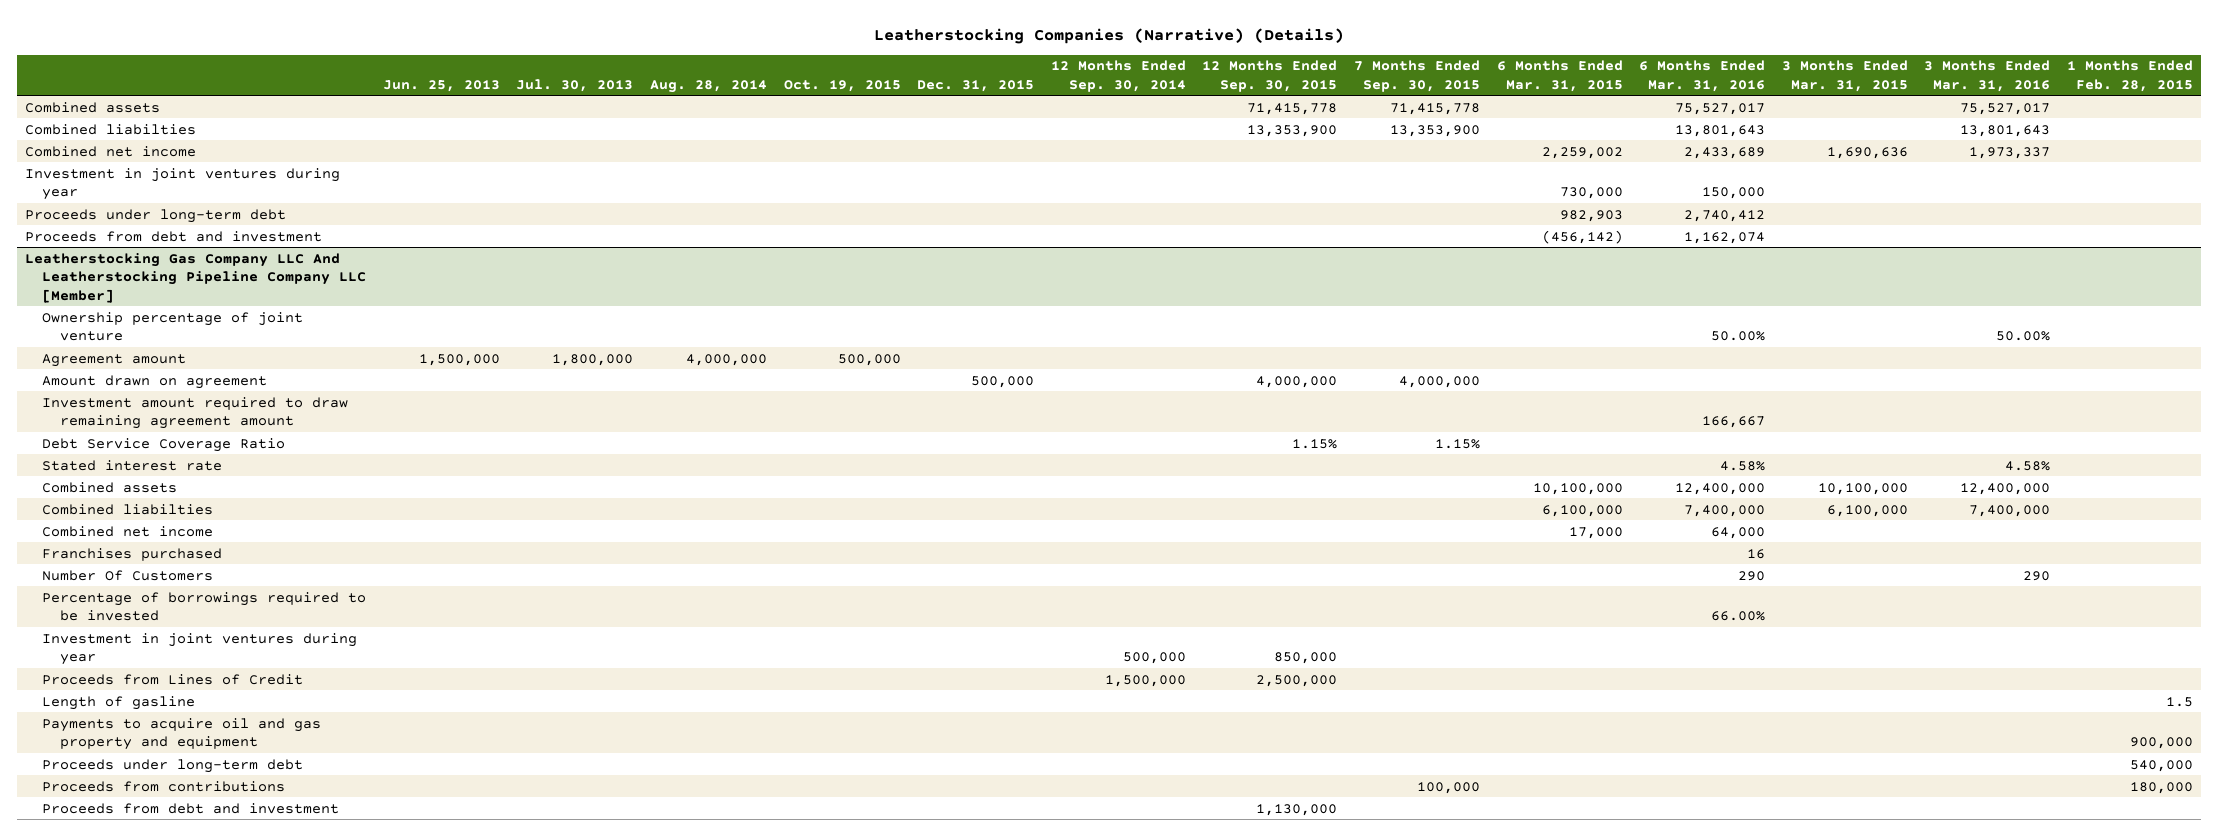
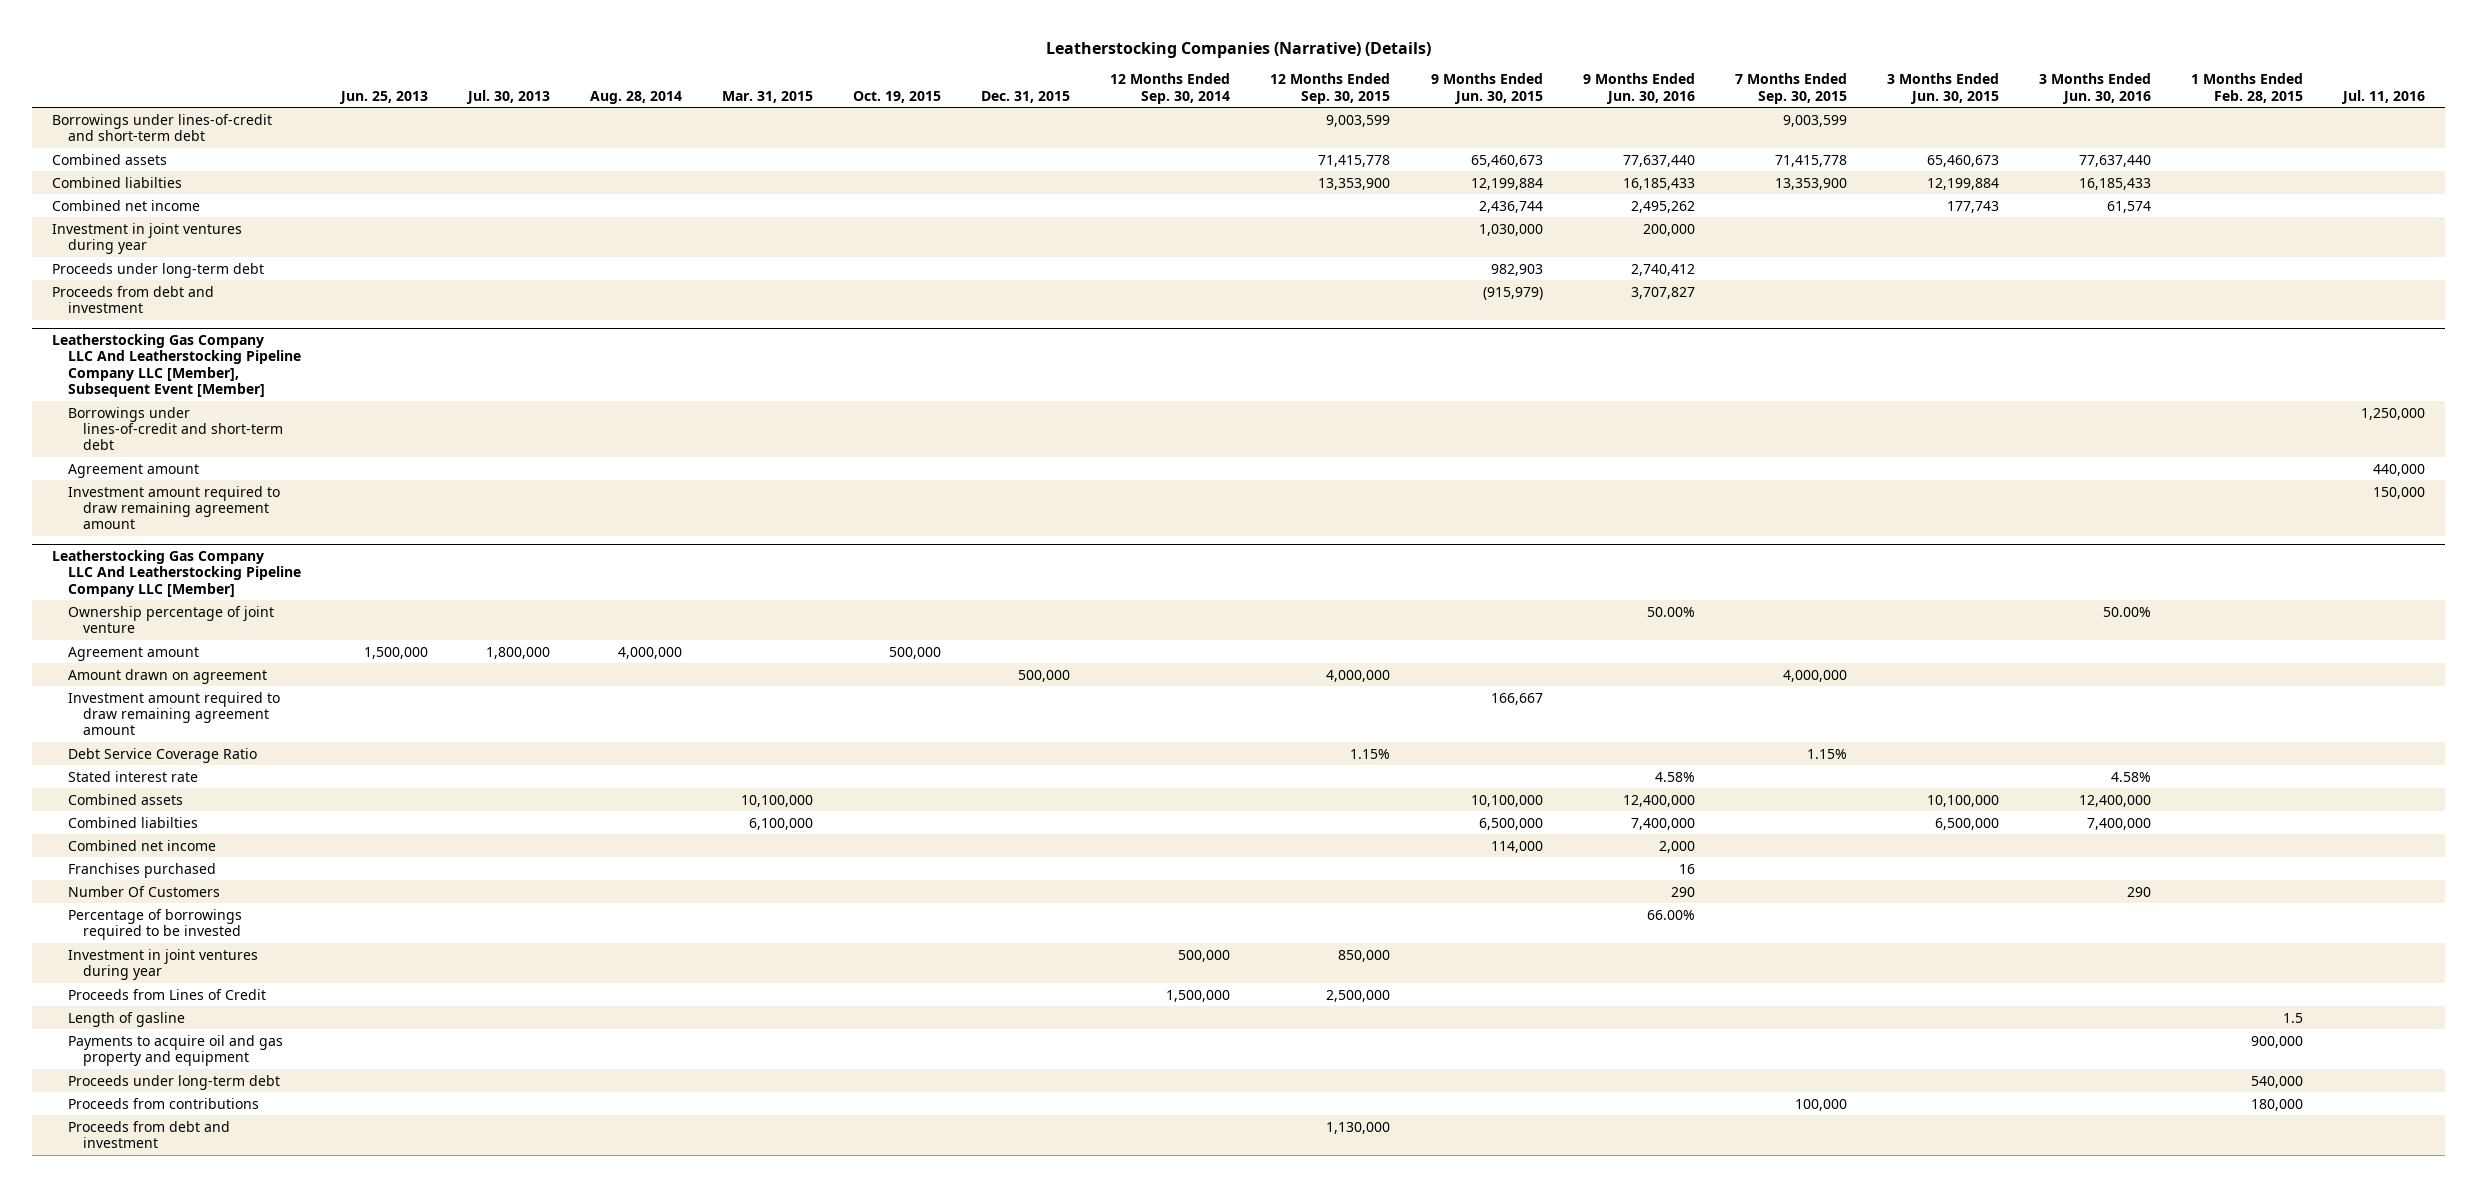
[1496,60,1623,92] 6 Months Ended Mar. 31, 2015 -> none
[1639,60,1766,92] 6 Months Ended Mar. 31, 2016 -> none
[1781,60,1908,92] 3 Months Ended Mar. 31, 2015 -> none
[1924,60,2051,92] 3 Months Ended Mar. 31, 2016 -> none
none -> [722,90,814,103] Mar. 31, 2015
none -> [1430,73,1543,104] 9 Months Ended Jun. 30, 2015
none -> [1582,73,1695,104] 9 Months Ended Jun. 30, 2016
none -> [1886,73,1999,104] 3 Months Ended Jun. 30, 2015
none -> [2038,73,2151,104] 3 Months Ended Jun. 30, 2016
none -> [2341,89,2426,104] Jul. 11, 2016
none -> [52,113,273,142] Borrowings under lines-of-credit and short-term debt
none -> [52,333,301,398] Leatherstocking Gas Company LLC And Leatherstocking Pipeline Company LLC [Member], Subsequent Event [Member]
none -> [67,406,284,451] Borrowings under lines-of-credit and short-term debt
none -> [67,463,199,478] Agreement amount
none -> [67,485,280,530] Investment amount required to draw remaining agreement amount

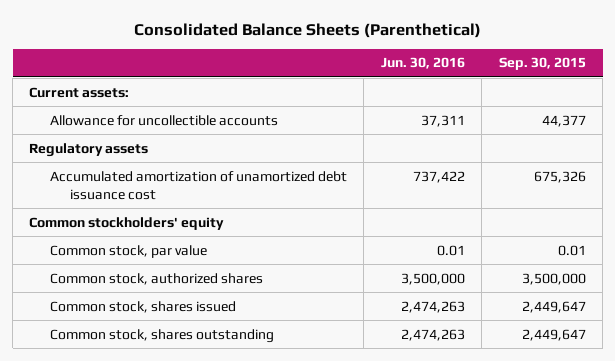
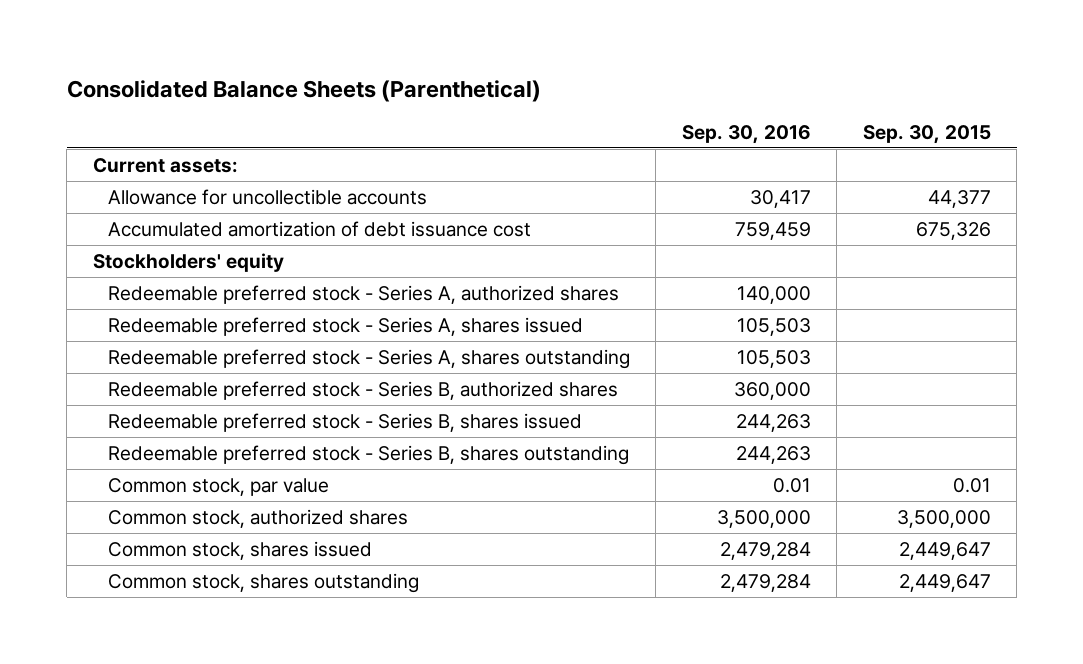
[380,57,465,70] Jun. 30, 2016 -> none
none -> [681,125,811,145] Sep. 30, 2016
[29,142,149,157] Regulatory assets -> none
[49,170,347,201] Accumulated amortization of unamortized debt issuance cost -> [107,220,531,237] Accumulated amortization of debt issuance cost
[29,216,225,230] Common stockholders' equity -> [92,252,284,272] Stockholders' equity
none -> [107,284,619,304] Redeemable preferred stock - Series A, authorized shares
none -> [107,316,583,336] Redeemable preferred stock - Series A, shares issued
none -> [107,348,630,369] Redeemable preferred stock - Series A, shares outstanding
none -> [107,380,618,400] Redeemable preferred stock - Series B, authorized shares
none -> [107,412,582,432] Redeemable preferred stock - Series B, shares issued
none -> [107,444,629,465] Redeemable preferred stock - Series B, shares outstanding

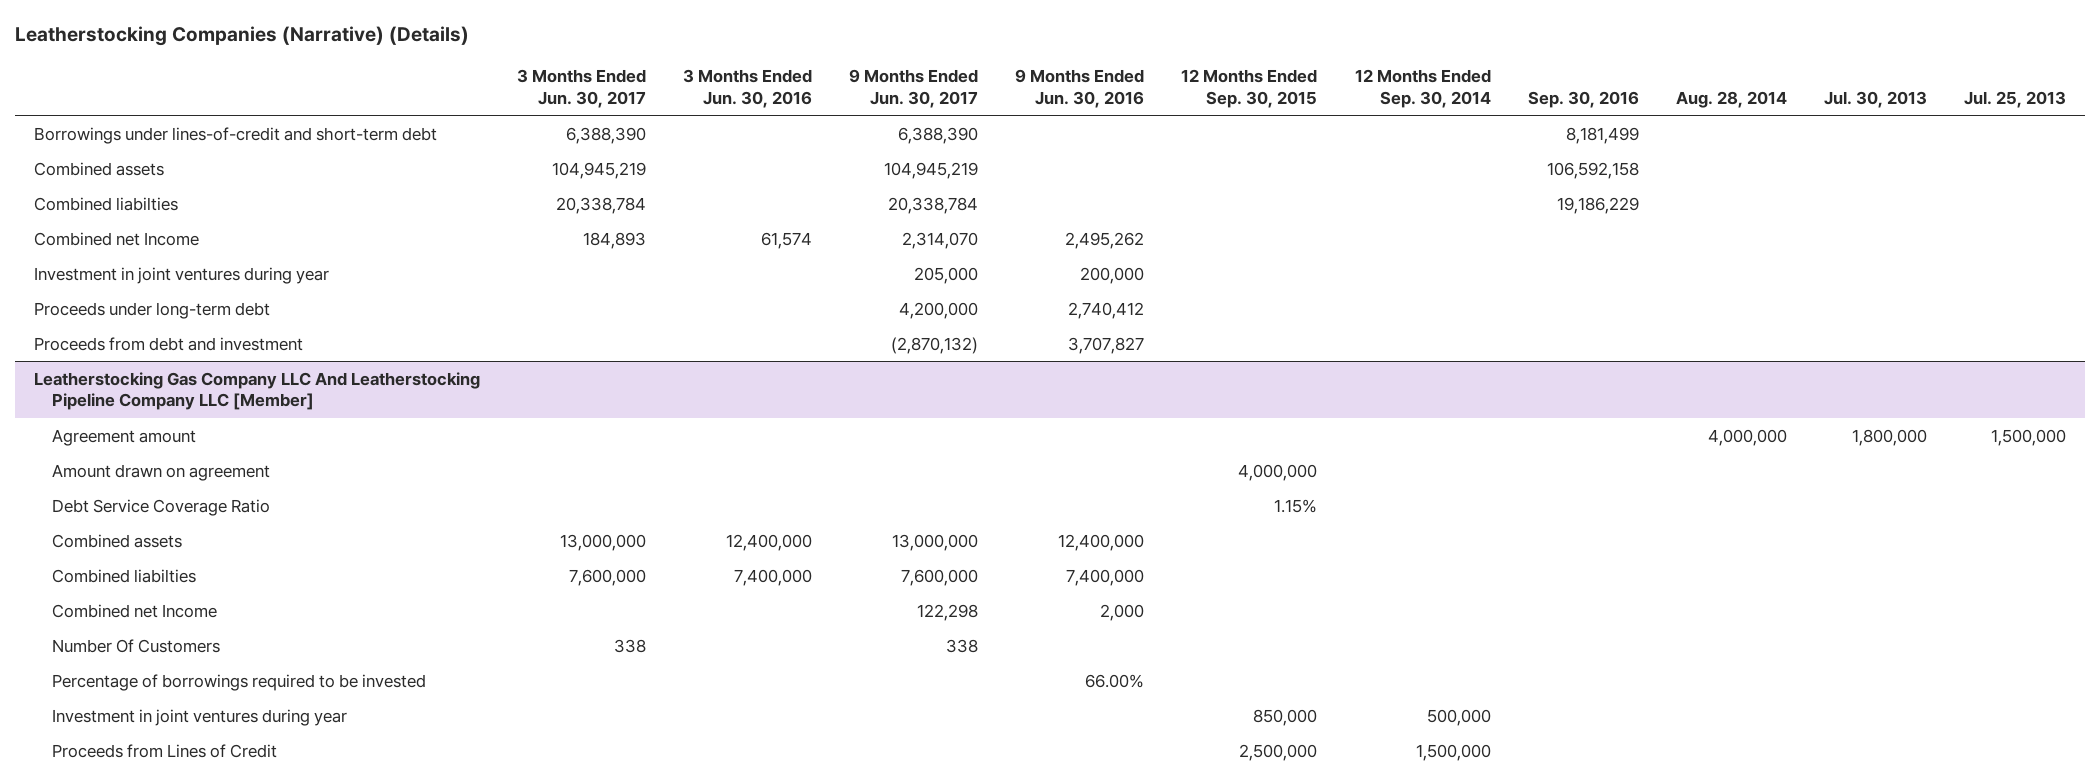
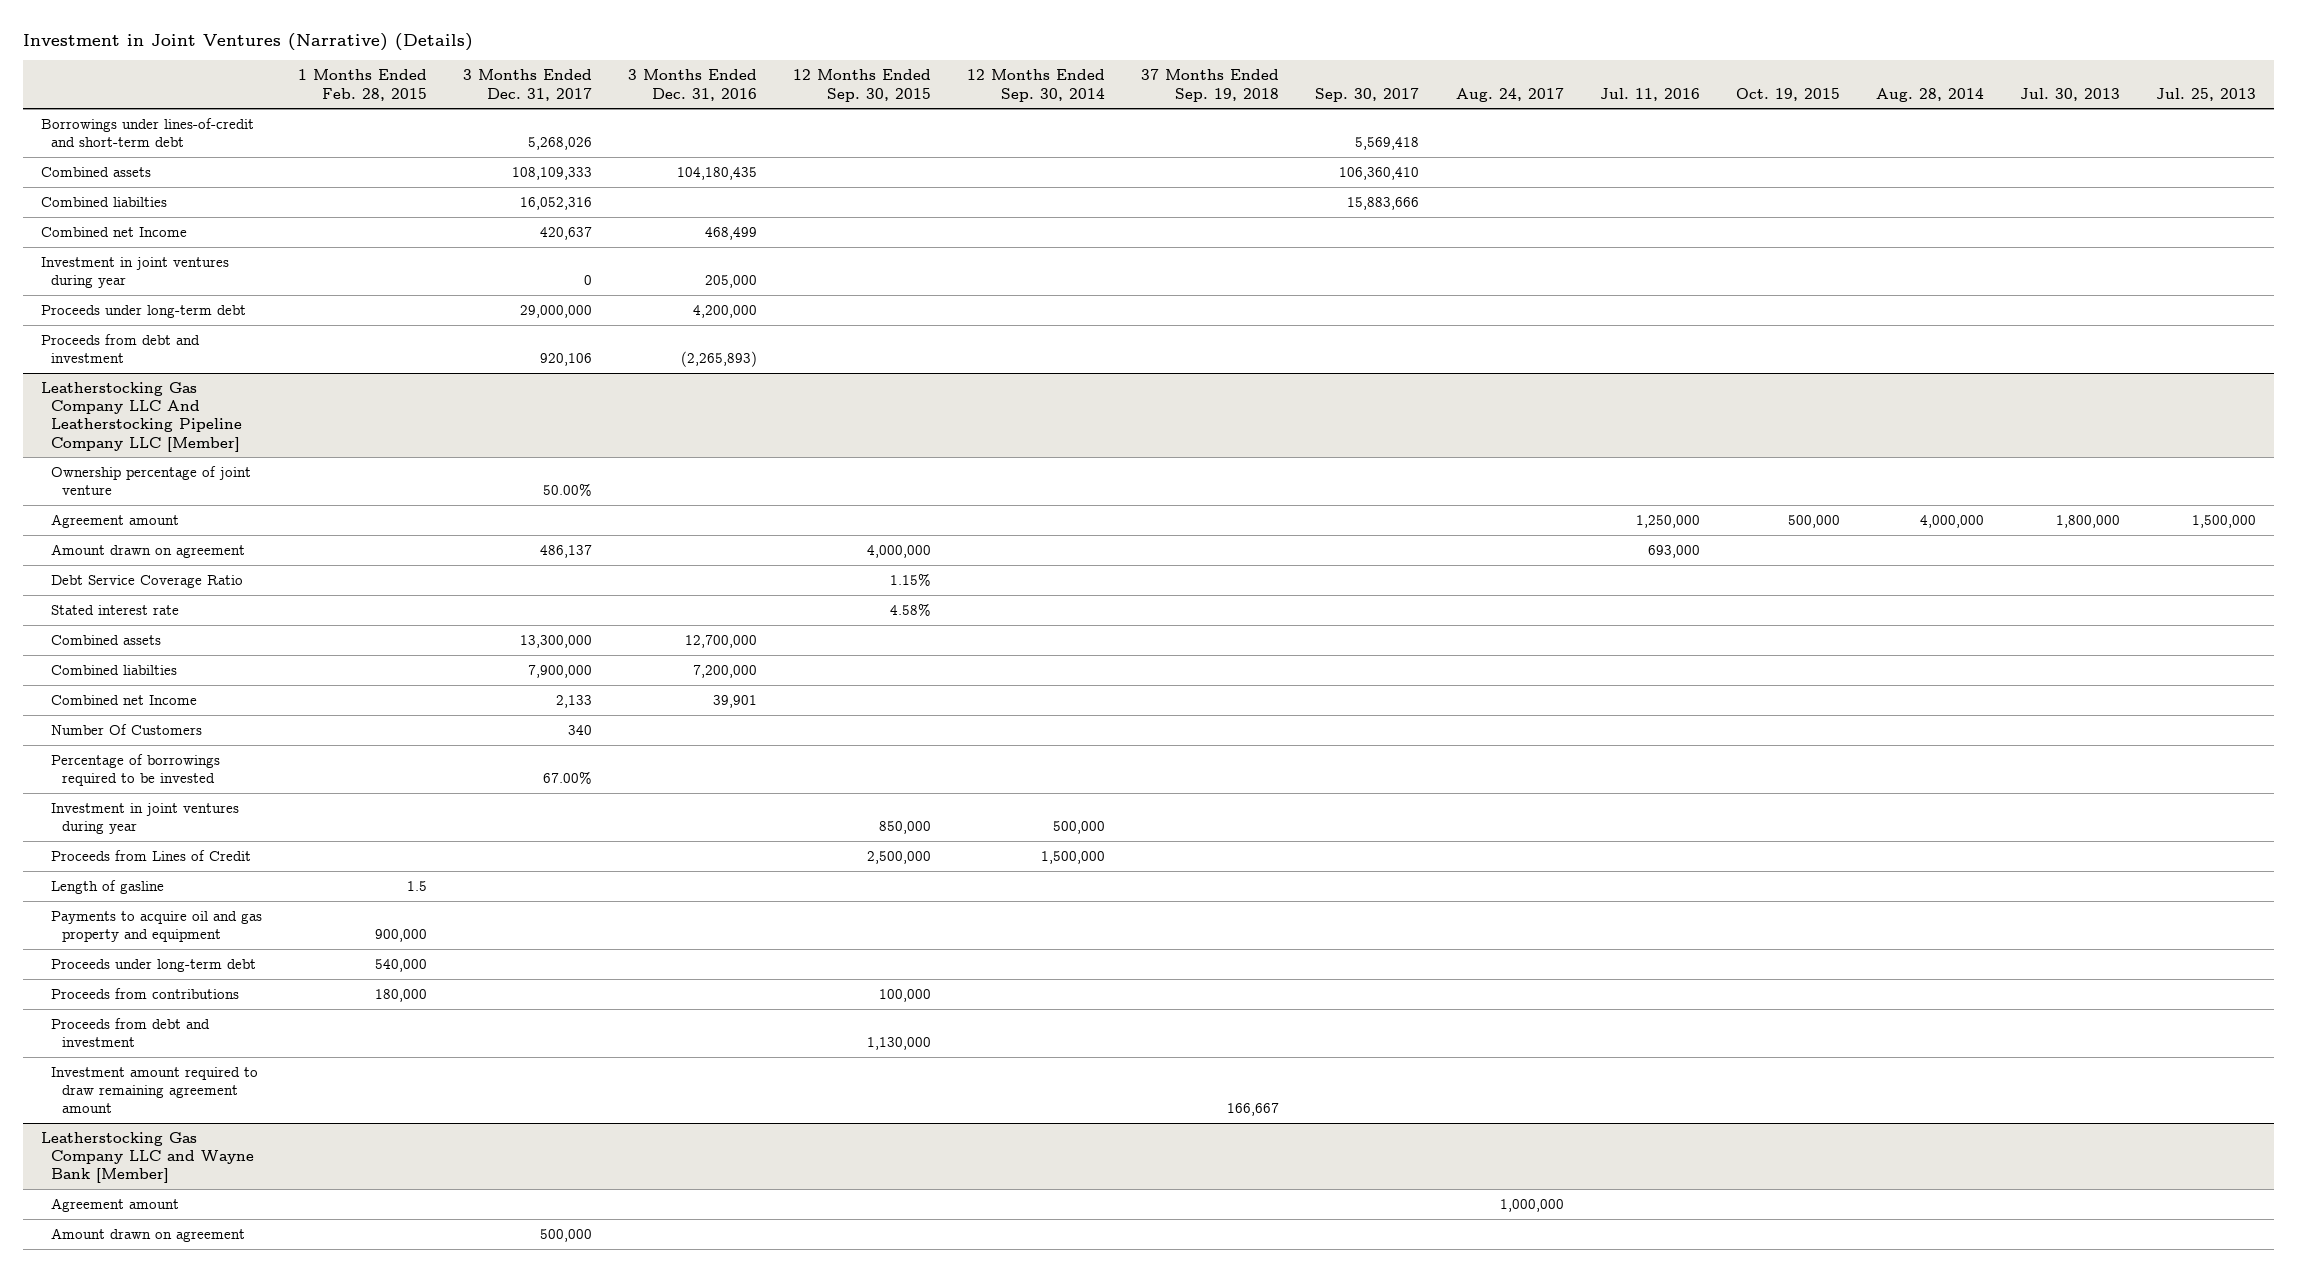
[15,26,470,47] Leatherstocking Companies (Narrative) (Details) -> [23,32,474,51] Investment in Joint Ventures (Narrative) (Details)
[516,69,646,108] 3 Months Ended Jun. 30, 2017 -> none
[682,69,812,108] 3 Months Ended Jun. 30, 2016 -> none
[849,69,979,108] 9 Months Ended Jun. 30, 2017 -> none
[1015,69,1145,108] 9 Months Ended Jun. 30, 2016 -> none
[1527,90,1639,108] Sep. 30, 2016 -> none
none -> [298,69,428,101] 1 Months Ended Feb. 28, 2015
none -> [463,69,593,101] 3 Months Ended Dec. 31, 2017
none -> [628,69,758,101] 3 Months Ended Dec. 31, 2016
none -> [1141,69,1280,102] 37 Months Ended Sep. 19, 2018
none -> [1315,87,1420,102] Sep. 30, 2017
none -> [1455,87,1564,102] Aug. 24, 2017
none -> [1599,87,1700,101] Jul. 11, 2016
none -> [1735,87,1840,101] Oct. 19, 2015
none -> [51,465,252,496] Ownership percentage of joint venture
none -> [51,604,180,615] Stated interest rate
none -> [51,879,165,894] Length of gasline
none -> [51,910,263,943] Payments to acquire oil and gas property and equipment
none -> [51,958,257,972] Proceeds under long-term debt
none -> [51,987,240,999] Proceeds from contributions
none -> [51,1017,211,1048] Proceeds from debt and investment
none -> [51,1066,259,1114] Investment amount required to draw remaining agreement amount
none -> [41,1131,255,1184] Leatherstocking Gas Company LLC and Wayne Bank [Member]
none -> [51,1197,180,1212] Agreement amount
none -> [51,1227,246,1242] Amount drawn on agreement

